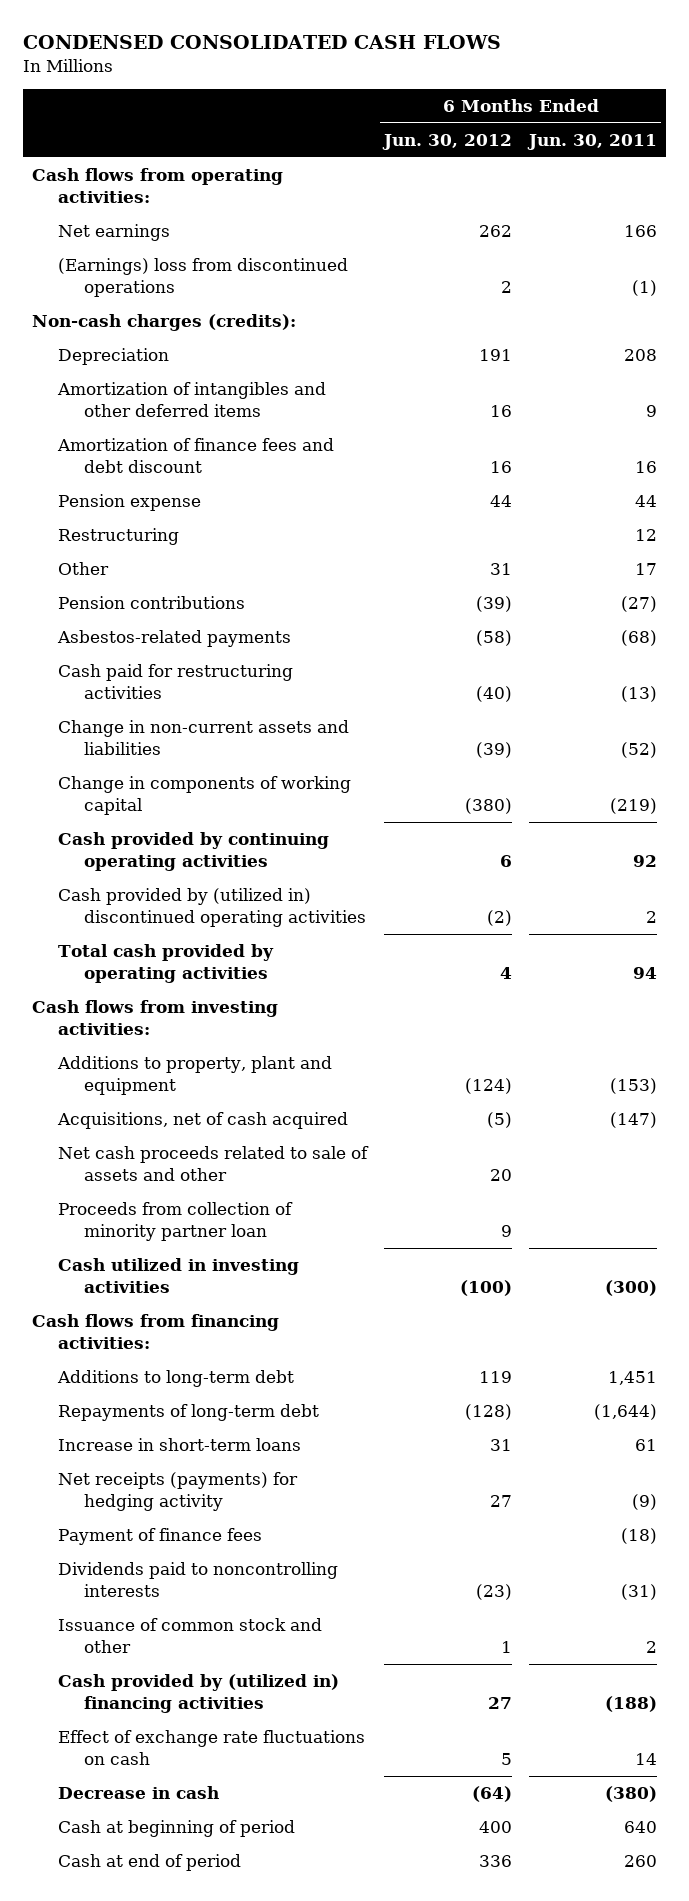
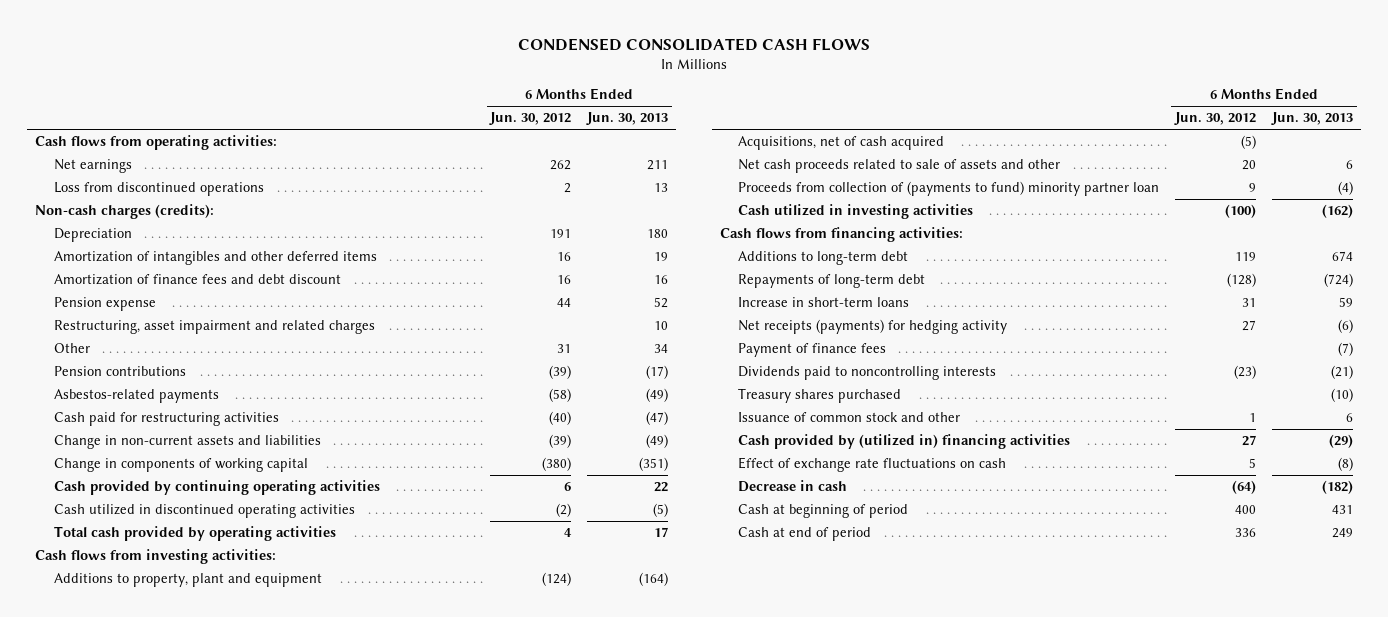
[527,133,658,150] Jun. 30, 2011 -> none
none -> [586,112,669,126] Jun. 30, 2013
[58,258,349,297] (Earnings) loss from discontinued operations -> [53,182,264,197] Loss from discontinued operations
[58,528,180,546] Restructuring -> [53,320,375,335] Restructuring, asset impairment and related charges
[58,888,367,927] Cash provided by (utilized in) discontinued operating activities -> [53,504,355,519] Cash utilized in discontinued operating activities
[58,1202,294,1241] Proceeds from collection of minority partner loan -> [738,181,1160,197] Proceeds from collection of (payments to fund) minority partner loan
none -> [738,388,902,404] Treasury shares purchased

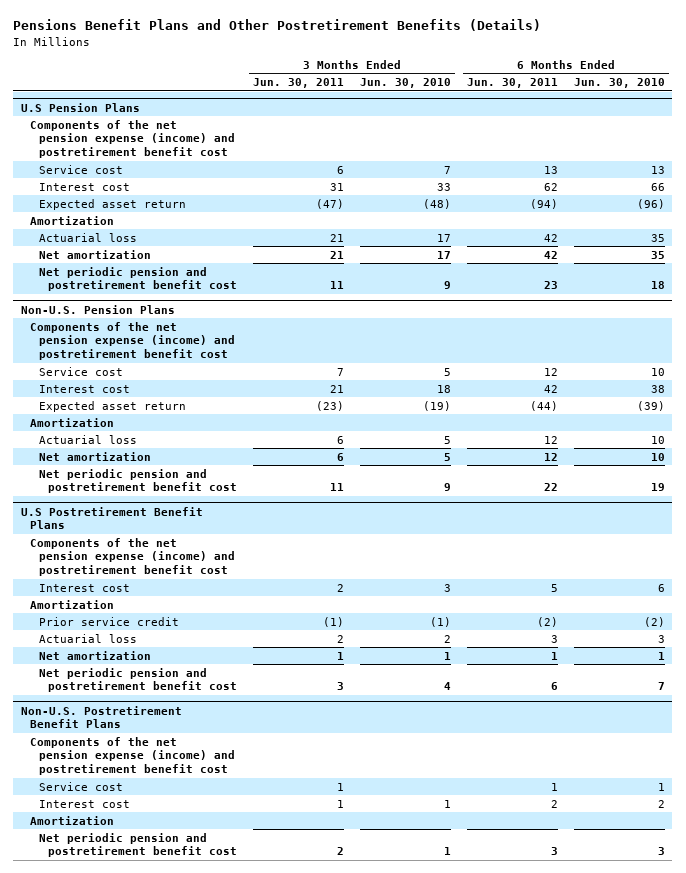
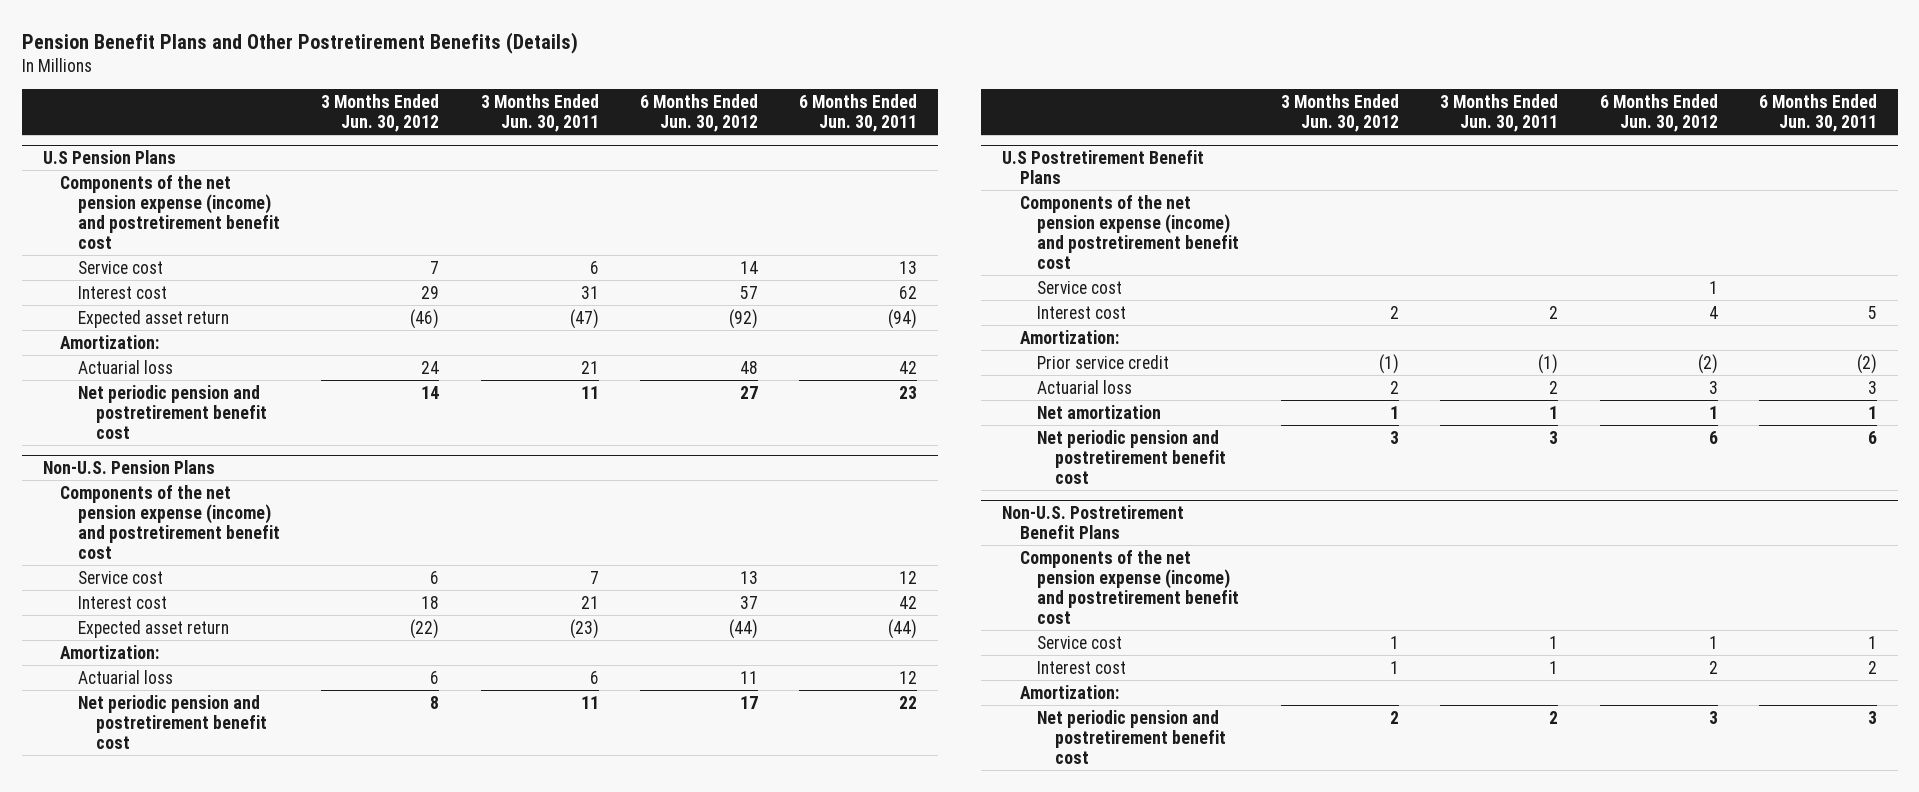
[13,19,542,32] Pensions Benefit Plans and Other Postretirement Benefits (Details) -> [21,31,578,54] Pension Benefit Plans and Other Postretirement Benefits (Details)
[359,78,451,89] Jun. 30, 2010 -> none
[573,78,665,89] Jun. 30, 2010 -> none
none -> [321,93,440,132] 3 Months Ended Jun. 30, 2012
none -> [640,93,759,132] 6 Months Ended Jun. 30, 2012
[30,215,115,225] Amortization -> [60,334,160,349] Amortization:
[39,249,152,259] Net amortization -> none
[30,417,115,427] Amortization -> [60,644,160,659] Amortization:
[39,451,152,461] Net amortization -> none
none -> [1037,280,1123,294] Service cost
[30,599,115,609] Amortization -> [1019,329,1119,344] Amortization:
[30,815,115,825] Amortization -> [1019,684,1119,699] Amortization:

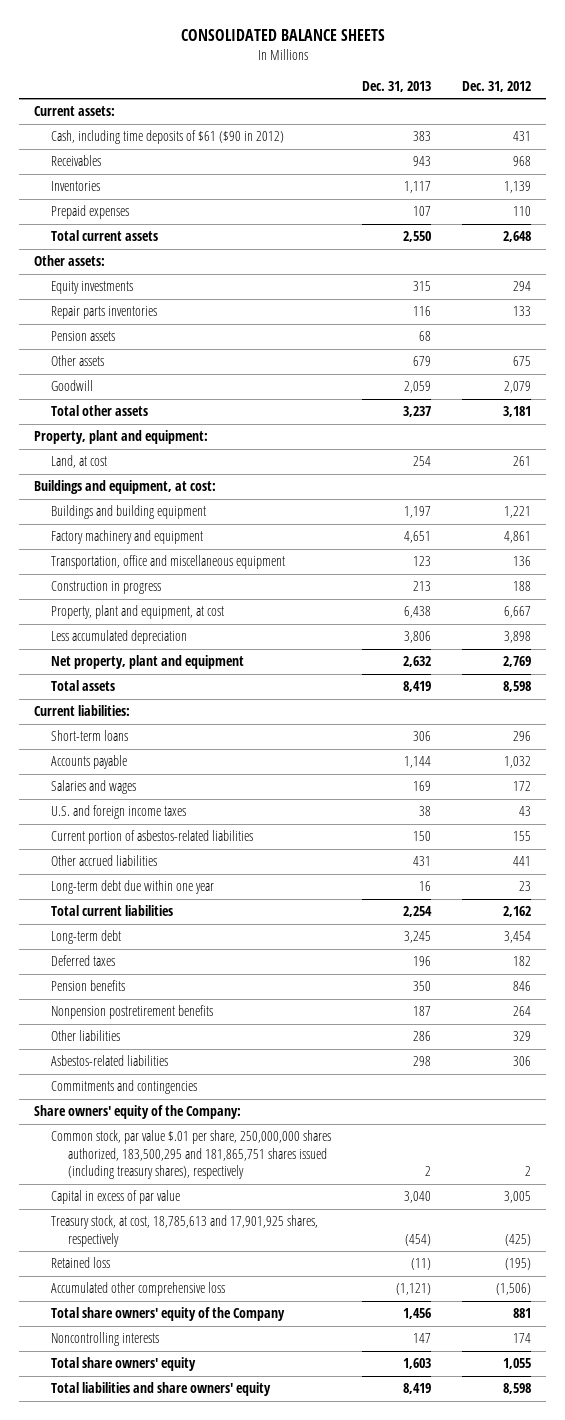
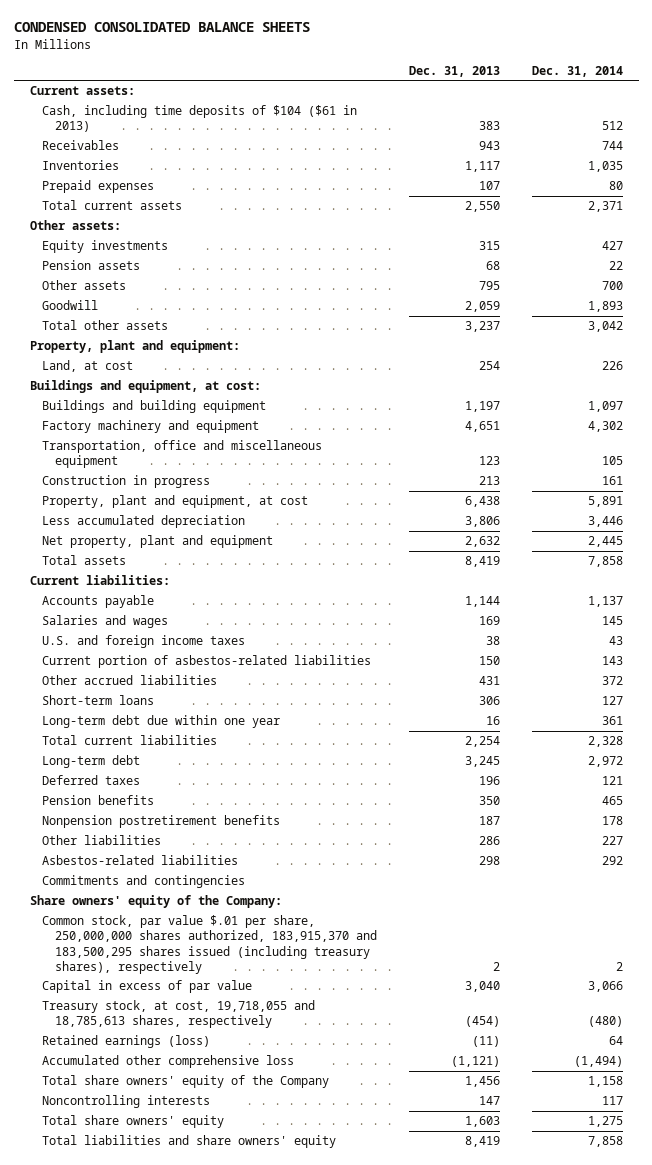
[180,28,385,41] CONSOLIDATED BALANCE SHEETS -> [13,22,310,33] CONDENSED CONSOLIDATED BALANCE SHEETS
[461,80,531,92] Dec. 31, 2012 -> none
none -> [531,65,623,77] Dec. 31, 2014
[51,130,285,145] Cash, including time deposits of $61 ($90 in 2012) -> [42,105,358,133] Cash, including time deposits of $104 ($61 in 2013)
[51,306,158,320] Repair parts inventories -> none
[413,356,432,367] 679 -> [478,281,500,291] 795
[51,730,129,742] Short-term loans -> [42,695,155,706] Short-term loans
[51,1130,332,1180] Common stock, par value $.01 per share, 250,000,000 shares authorized, 183,500,295 and 181,865,751 shares issued (including treasury shares), respectively -> [42,915,377,974] Common stock, par value $.01 per share, 250,000,000 shares authorized, 183,915,370 and 183,500,295 shares issued (including treasury shares), respectively
[51,1215,319,1247] Treasury stock, at cost, 18,785,613 and 17,901,925 shares, respectively -> [42,1000,316,1029] Treasury stock, at cost, 19,718,055 and 18,785,613 shares, respectively
[51,1257,111,1269] Retained loss -> [42,1035,211,1049] Retained earnings (loss)

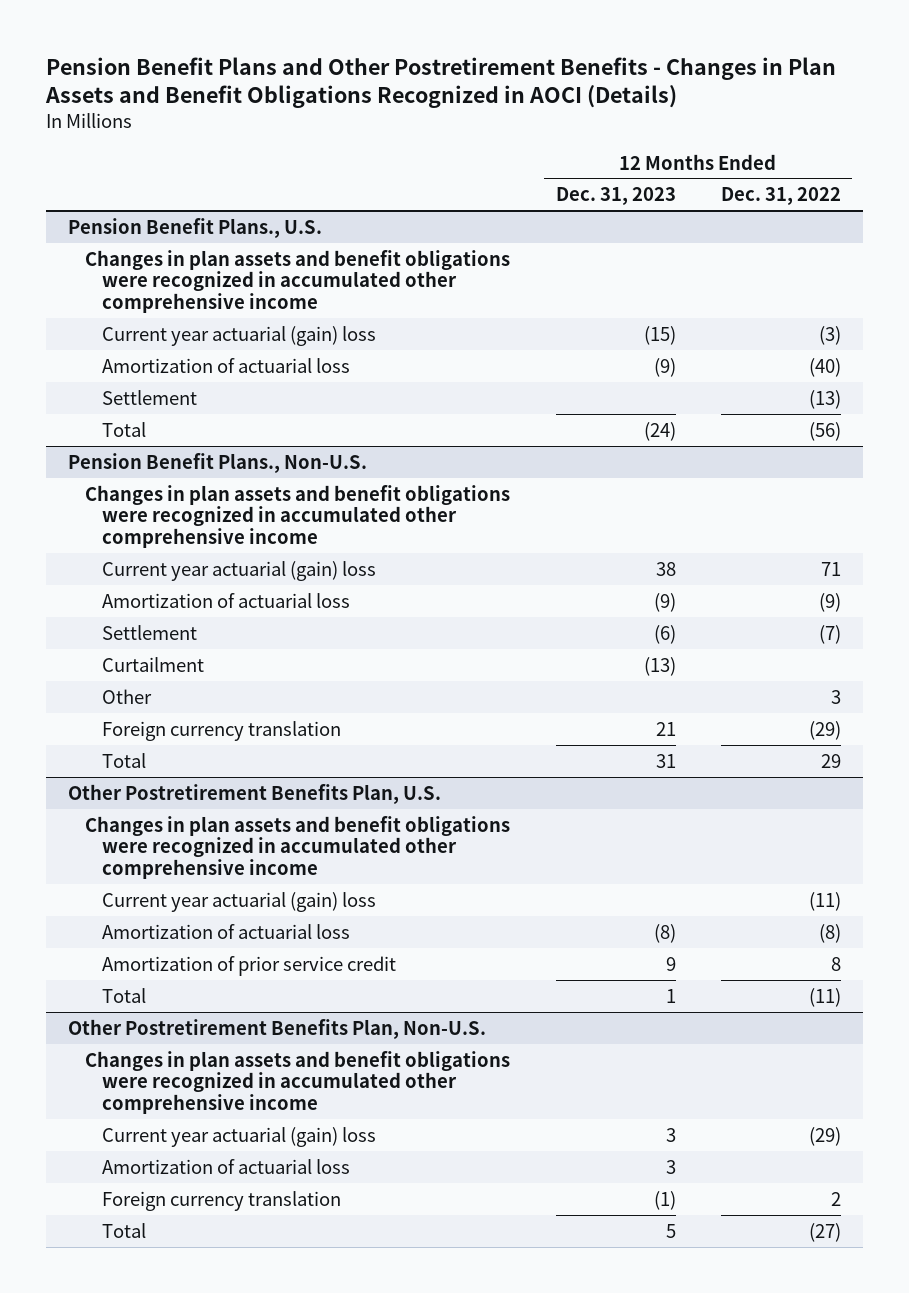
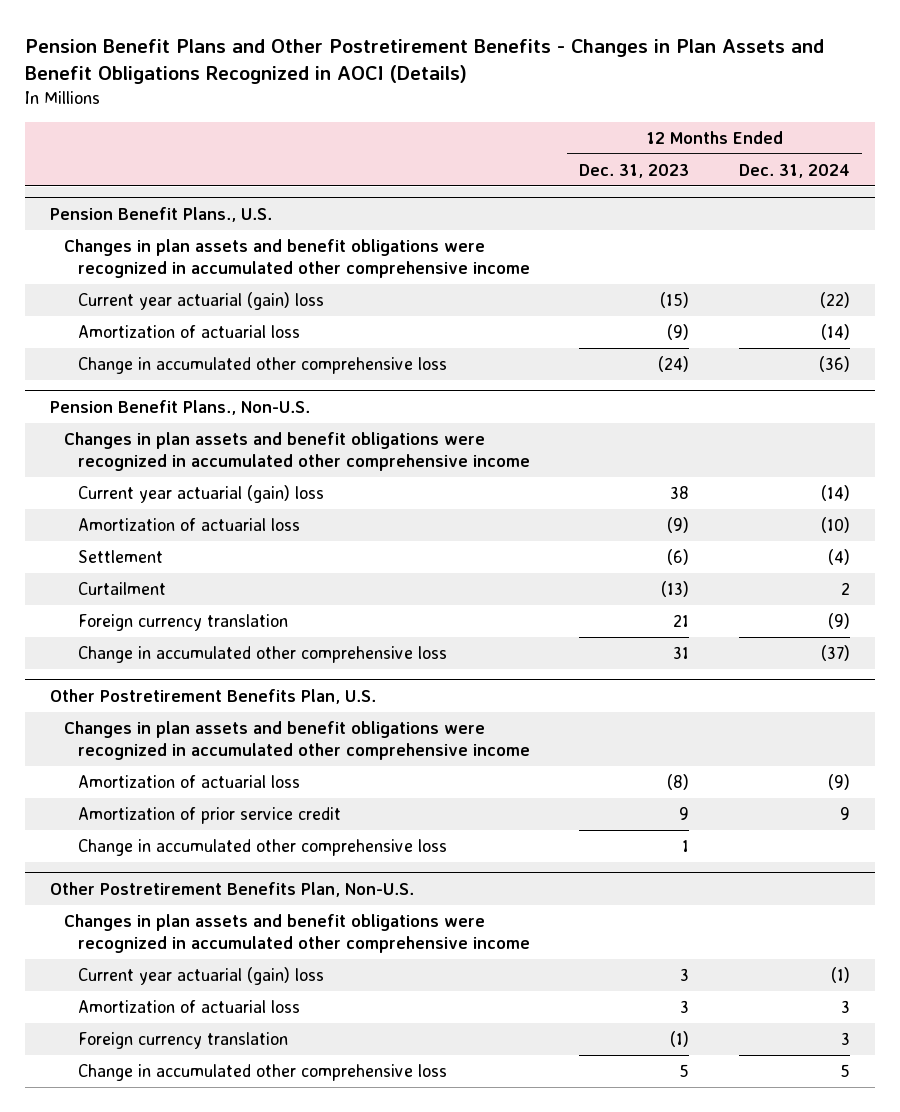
[720,187,841,206] Dec. 31, 2022 -> none
none -> [738,163,850,178] Dec. 31, 2024
[102,389,198,405] Settlement -> none
[102,421,147,437] Total -> none
none -> [78,357,448,375] Change in accumulated other comprehensive loss
[102,688,153,704] Other -> none
[102,752,147,768] Total -> none
none -> [78,646,448,664] Change in accumulated other comprehensive loss
[102,891,377,912] Current year actuarial (gain) loss -> none
[102,987,147,1003] Total -> none
none -> [78,839,448,857] Change in accumulated other comprehensive loss
[102,1222,147,1238] Total -> none
none -> [78,1064,448,1082] Change in accumulated other comprehensive loss

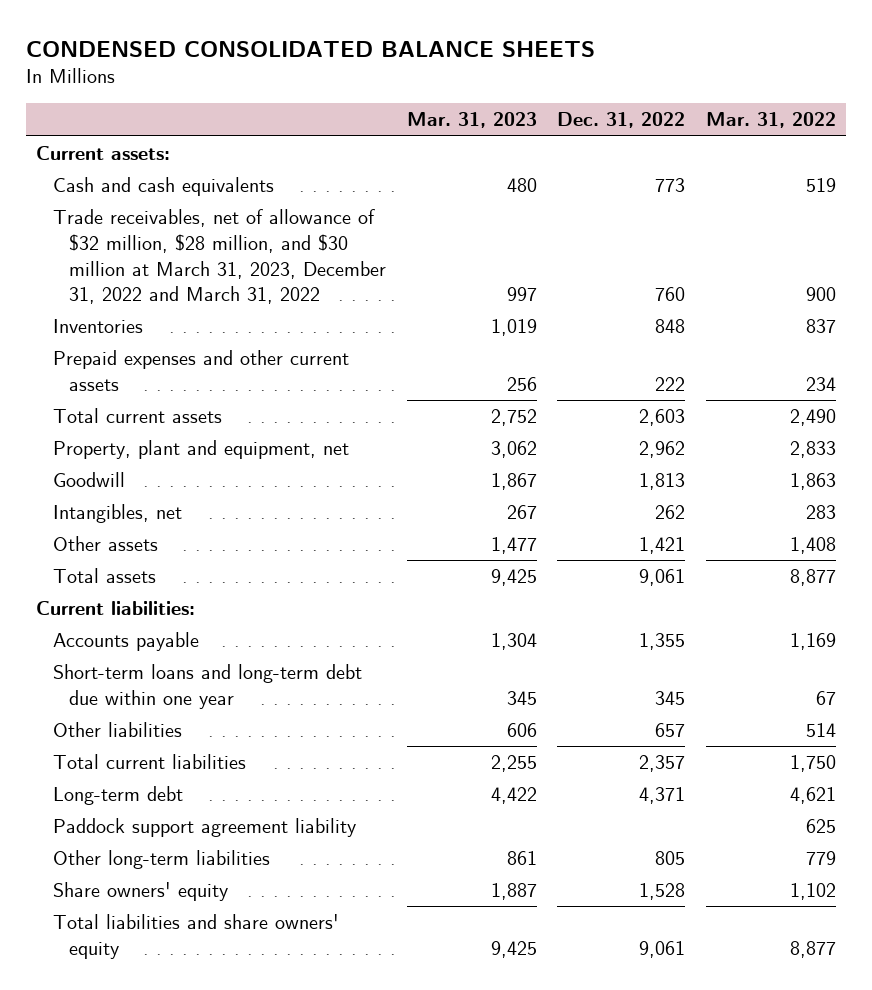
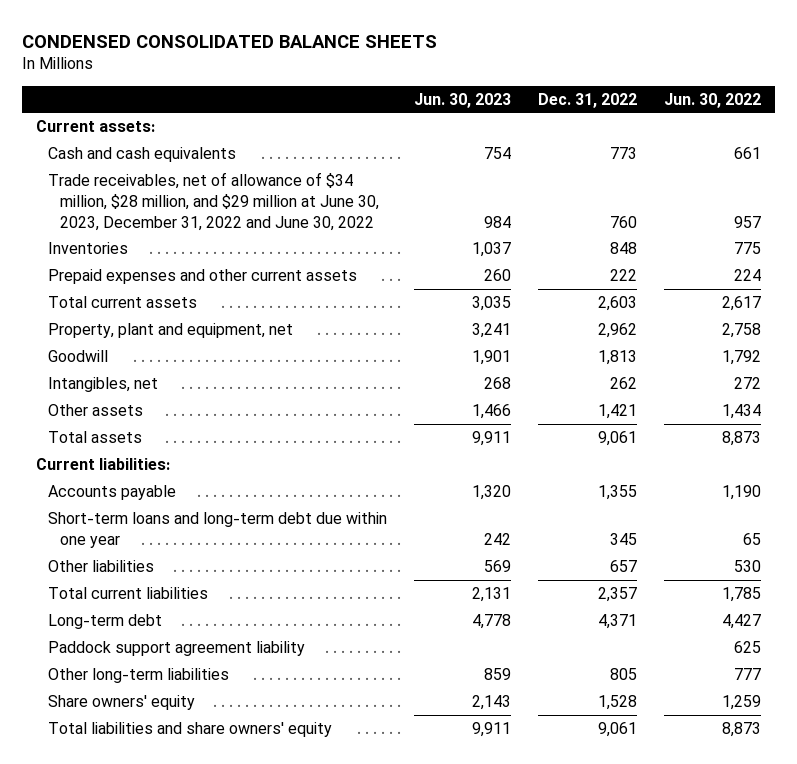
[406,112,537,129] Mar. 31, 2023 -> none
[705,112,836,129] Mar. 31, 2022 -> none
none -> [414,92,512,108] Jun. 30, 2023
none -> [664,92,762,108] Jun. 30, 2022
[52,209,387,305] Trade receivables, net of allowance of $32 million, $28 million, and $30 million at March 31, 2023, December 31, 2022 and March 31, 2022 -> [48,172,380,231] Trade receivables, net of allowance of $34 million, $28 million, and $29 million at June 30, 2023, December 31, 2022 and June 30, 2022

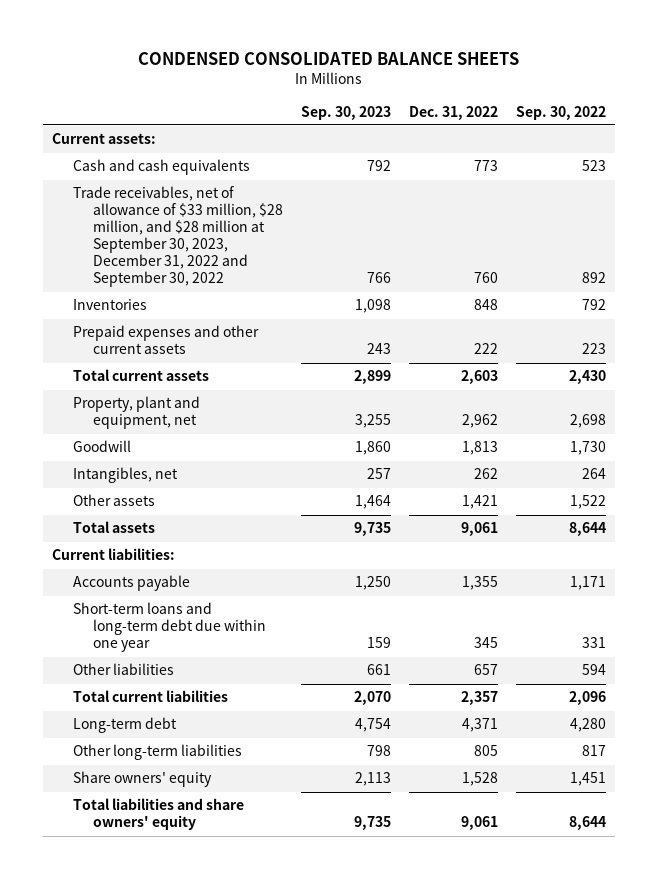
[414,92,512,108] Jun. 30, 2023 -> none
[664,92,762,108] Jun. 30, 2022 -> none
none -> [301,105,392,120] Sep. 30, 2023
none -> [516,105,607,120] Sep. 30, 2022
[48,172,380,231] Trade receivables, net of allowance of $34 million, $28 million, and $29 million at June 30, 2023, December 31, 2022 and June 30, 2022 -> [72,186,284,288] Trade receivables, net of allowance of $33 million, $28 million, and $28 million at September 30, 2023, December 31, 2022 and September 30, 2022
[48,641,306,657] Paddock support agreement liability -> none

